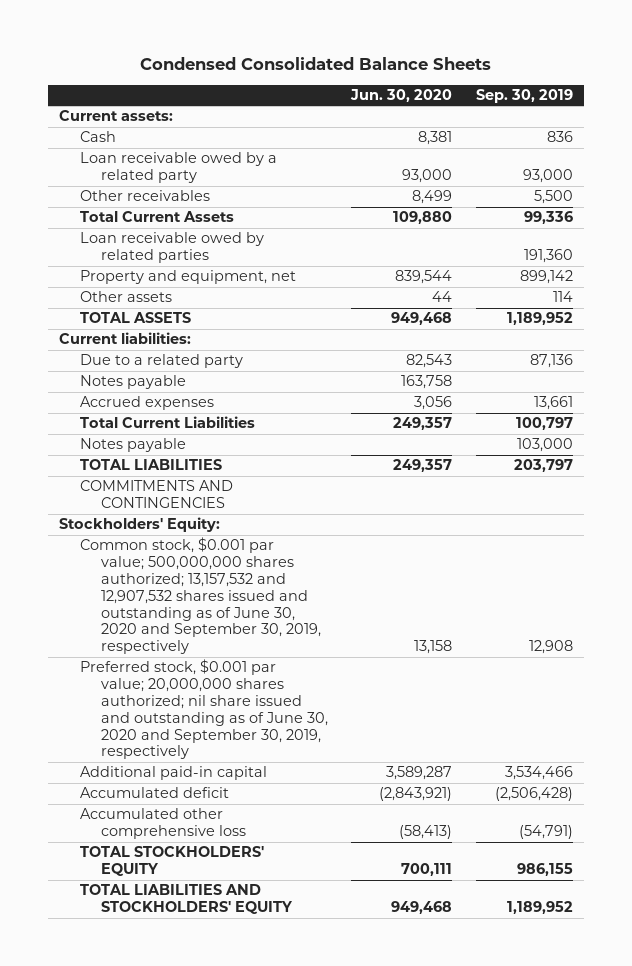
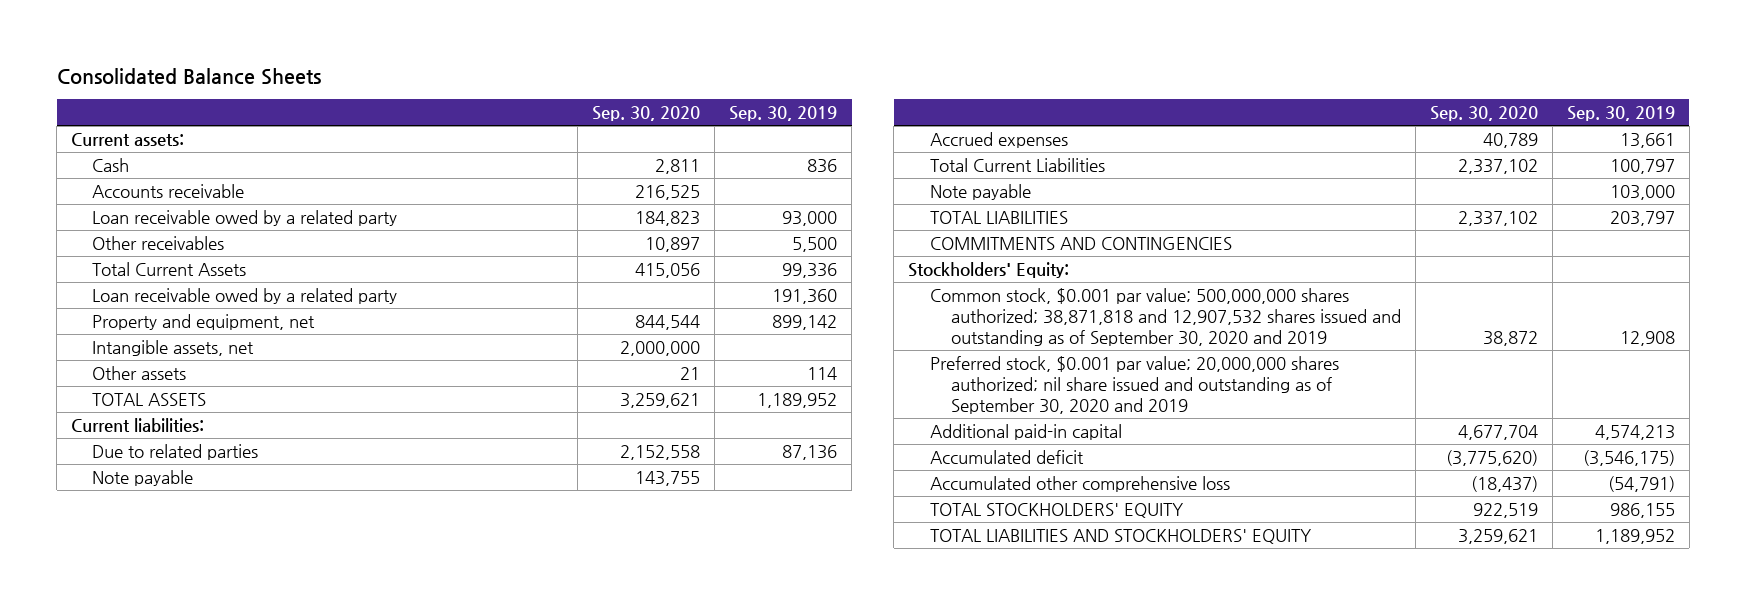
[139,57,491,71] Condensed Consolidated Balance Sheets -> [56,67,321,85] Consolidated Balance Sheets
[350,88,453,102] Jun. 30, 2020 -> none
none -> [592,106,701,122] Sep. 30, 2020
none -> [92,183,245,198] Accounts receivable
[80,232,265,264] Loan receivable owed by related parties -> [92,287,398,304] Loan receivable owed by a related party
none -> [92,339,255,356] Intangible assets, net
[80,354,244,369] Due to a related party -> [92,443,259,460] Due to related parties
[80,375,187,390] Notes payable -> [92,469,194,486] Note payable
[80,438,187,453] Notes payable -> [929,183,1031,200] Note payable
[80,537,321,655] Common stock, $0.001 par value; 500,000,000 shares authorized; 13,157,532 and 12,907,532 shares issued and outstanding as of June 30, 2020 and September 30, 2019, respectively -> [929,287,1401,346] Common stock, $0.001 par value; 500,000,000 shares authorized; 38,871,818 and 12,907,532 shares issued and outstanding as of September 30, 2020 and 2019
[80,659,328,760] Preferred stock, $0.001 par value; 20,000,000 shares authorized; nil share issued and outstanding as of June 30, 2020 and September 30, 2019, respectively -> [929,355,1339,414] Preferred stock, $0.001 par value; 20,000,000 shares authorized; nil share issued and outstanding as of September 30, 2020 and 2019
[504,766,573,781] 3,534,466 -> [1594,424,1675,440] 4,574,213
[494,787,573,802] (2,506,428) -> [1582,449,1675,466] (3,546,175)

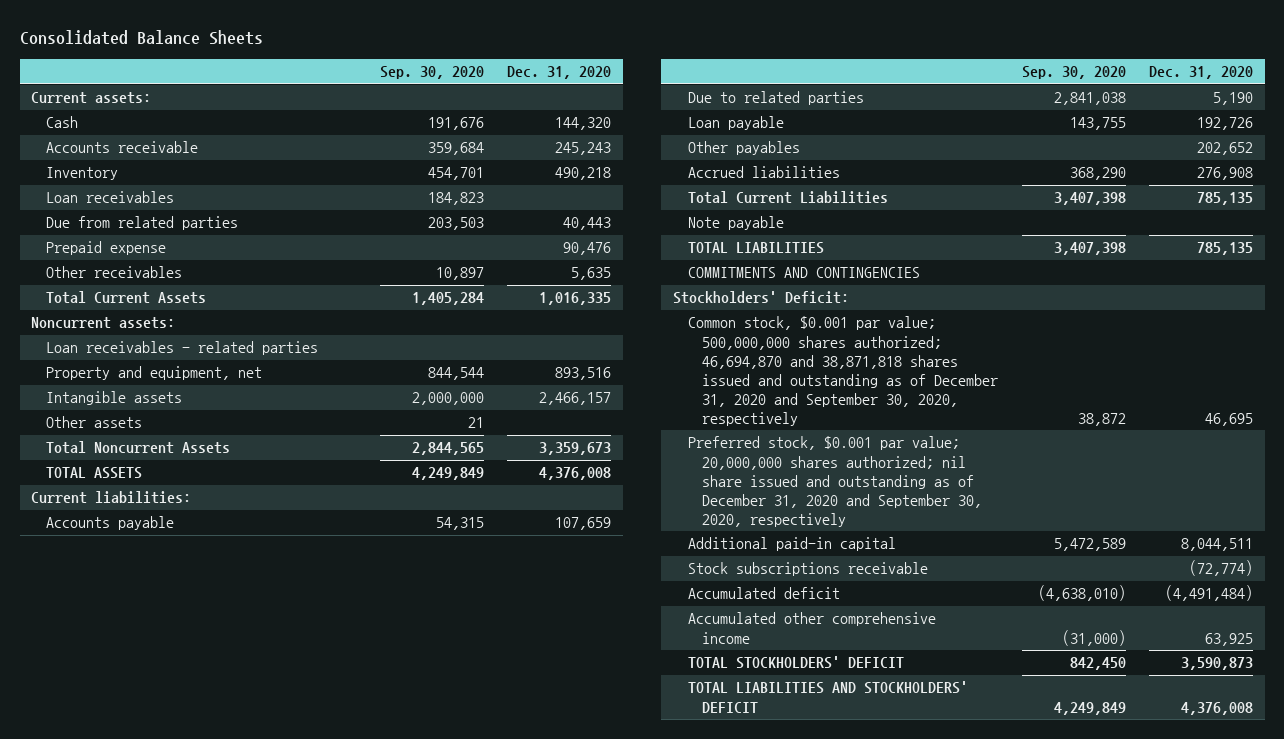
[729,106,838,122] Sep. 30, 2019 -> none
none -> [507,66,612,80] Dec. 31, 2020
[655,158,701,174] 2,811 -> [427,117,484,131] 191,676
[635,184,701,200] 216,525 -> [427,142,484,156] 359,684
none -> [45,167,118,181] Inventory
[92,209,398,226] Loan receivable owed by a related party -> [45,191,174,204] Loan receivables
none -> [45,216,238,231] Due from related parties
none -> [45,241,166,256] Prepaid expense
[635,262,701,278] 415,056 -> [411,292,484,306] 1,405,284
none -> [31,317,176,330] Noncurrent assets:
[92,287,398,304] Loan receivable owed by a related party -> [45,341,318,356] Loan receivables - related parties
[92,339,255,356] Intangible assets, net -> [45,391,182,406] Intangible assets
none -> [45,441,230,455] Total Noncurrent Assets
[620,392,701,408] 3,259,621 -> [411,467,484,481] 4,249,849
none -> [45,516,174,531] Accounts payable
[620,444,701,460] 2,152,558 -> [1053,92,1126,106] 2,841,038
[92,469,194,486] Note payable -> [687,116,784,131] Loan payable
none -> [687,141,800,156] Other payables
[929,131,1068,148] Accrued expenses -> [687,166,840,179] Accrued liabilities
[1482,132,1538,148] 40,789 -> [1069,167,1126,181] 368,290
[1457,158,1538,174] 2,337,102 -> [1053,192,1126,206] 3,407,398
[1457,210,1538,226] 2,337,102 -> [1053,242,1126,256] 3,407,398
[908,261,1070,278] Stockholders' Equity: -> [673,291,850,305] Stockholders' Deficit:
[929,287,1401,346] Common stock, $0.001 par value; 500,000,000 shares authorized; 38,871,818 and 12,907,532 shares issued and outstanding as of September 30, 2020 and 2019 -> [687,316,999,426] Common stock, $0.001 par value; 500,000,000 shares authorized; 46,694,870 and 38,871,818 shares issued and outstanding as of December 31, 2020 and September 30, 2020, respectively
[929,355,1339,414] Preferred stock, $0.001 par value; 20,000,000 shares authorized; nil share issued and outstanding as of September 30, 2020 and 2019 -> [687,436,983,527] Preferred stock, $0.001 par value; 20,000,000 shares authorized; nil share issued and outstanding as of December 31, 2020 and September 30, 2020, respectively
[1457,424,1538,440] 4,677,704 -> [1053,538,1126,552] 5,472,589
none -> [687,562,928,577] Stock subscriptions receivable
[1445,449,1538,466] (3,775,620) -> [1037,585,1126,602] (4,638,010)
[929,475,1230,492] Accumulated other comprehensive loss -> [687,612,936,644] Accumulated other comprehensive income
[1470,475,1538,492] (18,437) -> [1061,629,1126,646] (31,000)
[929,502,1183,518] TOTAL STOCKHOLDERS' EQUITY -> [687,656,904,670] TOTAL STOCKHOLDERS' DEFICIT
[1472,502,1538,518] 922,519 -> [1069,657,1126,671] 842,450
[929,528,1311,544] TOTAL LIABILITIES AND STOCKHOLDERS' EQUITY -> [687,681,968,713] TOTAL LIABILITIES AND STOCKHOLDERS' DEFICIT
[1457,528,1538,544] 3,259,621 -> [1053,701,1126,715] 4,249,849

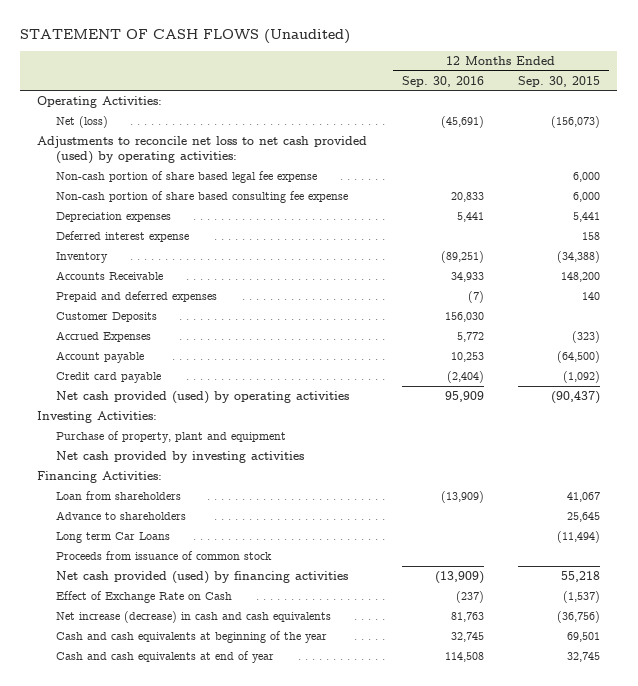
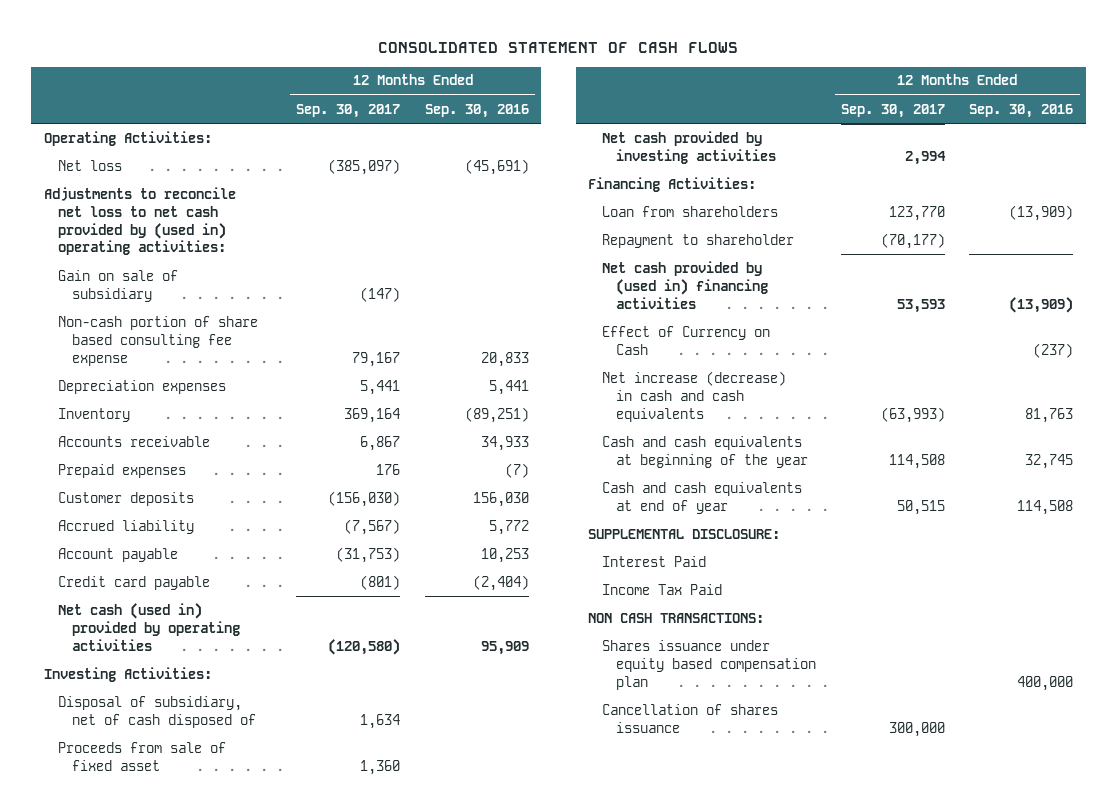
[20,28,351,44] STATEMENT OF CASH FLOWS (Unaudited) -> [378,41,739,53] CONSOLIDATED STATEMENT OF CASH FLOWS
[518,75,601,87] Sep. 30, 2015 -> none
none -> [296,103,401,118] Sep. 30, 2017
[55,171,317,184] Non-cash portion of share based legal fee expense -> none
[55,116,108,129] Net (loss) -> [57,159,122,171] Net loss
[37,136,368,165] Adjustments to reconcile net loss to net cash provided (used) by operating activities: -> [43,186,236,256] Adjustments to reconcile net loss to net cash provided by (used in) operating activities:
none -> [57,269,178,302] Gain on sale of subsidiary
[55,231,189,243] Deferred interest expense -> none
[55,271,163,281] Accounts Receivable -> [57,435,210,447] Accounts receivable
[55,291,217,303] Prepaid and deferred expenses -> [57,463,186,478] Prepaid expenses
[55,312,157,323] Customer Deposits -> [57,491,194,506] Customer deposits
[55,331,151,343] Accrued Expenses -> [57,519,194,534] Accrued liability
[55,391,349,405] Net cash provided (used) by operating activities -> [57,602,240,651] Net cash (used in) provided by operating activities
[55,431,286,444] Purchase of property, plant and equipment -> none
none -> [57,695,256,728] Disposal of subsidiary, net of cash disposed of
none -> [57,741,226,771] Proceeds from sale of fixed asset
[55,511,186,521] Advance to shareholders -> none
[55,551,272,561] Proceeds from issuance of common stock -> none
[55,532,170,544] Long term Car Loans -> [602,233,795,248] Repayment to shareholder
[55,571,348,585] Net cash provided (used) by financing activities -> [602,260,769,309] Net cash provided by (used in) financing activities
[55,591,232,604] Effect of Exchange Rate on Cash -> [602,325,771,355] Effect of Currency on Cash
none -> [588,528,781,539] SUPPLEMENTAL DISCLOSURE:
none -> [602,555,707,567] Interest Paid
none -> [602,583,723,595] Income Tax Paid
none -> [588,612,765,623] NON CASH TRANSACTIONS:
none -> [602,639,817,690] Shares issuance under equity based compensation plan
none -> [602,703,779,733] Cancellation of shares issuance

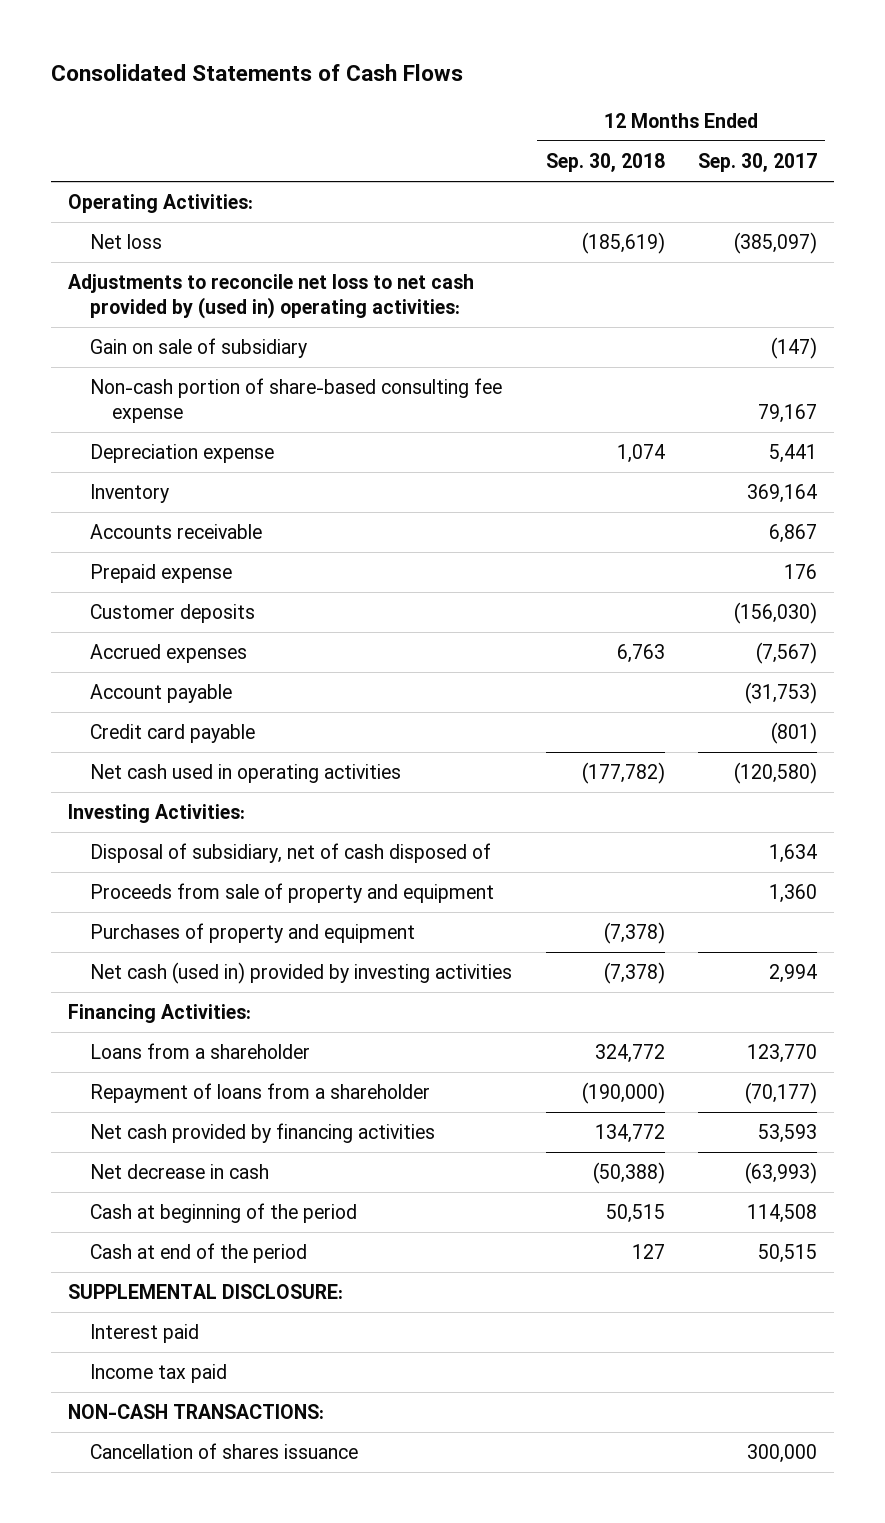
[378,41,739,53] CONSOLIDATED STATEMENT OF CASH FLOWS -> [51,64,464,82] Consolidated Statements of Cash Flows
[424,103,529,118] Sep. 30, 2016 -> none
none -> [545,152,665,172] Sep. 30, 2018
[57,315,258,366] Non-cash portion of share based consulting fee expense -> [90,377,503,424] Non-cash portion of share-based consulting fee expense
[57,379,226,394] Depreciation expenses -> [90,443,275,463] Depreciation expense
[57,463,186,478] Prepaid expenses -> [90,563,233,583] Prepaid expense
[57,519,194,534] Accrued liability -> [90,643,248,663] Accrued expenses
[57,602,240,651] Net cash (used in) provided by operating activities -> [90,763,402,783] Net cash used in operating activities
[57,741,226,771] Proceeds from sale of fixed asset -> [90,882,495,903] Proceeds from sale of property and equipment
none -> [90,922,416,943] Purchases of property and equipment
[602,130,777,164] Net cash provided by investing activities -> [90,961,513,984] Net cash (used in) provided by investing activities
[602,325,771,355] Effect of Currency on Cash -> none
[602,205,779,217] Loan from shareholders -> [90,1042,311,1059] Loans from a shareholder
[602,233,795,248] Repayment to shareholder -> [90,1082,431,1103] Repayment of loans from a shareholder
[602,260,769,309] Net cash provided by (used in) financing activities -> [90,1122,436,1143] Net cash provided by financing activities
[602,370,787,422] Net increase (decrease) in cash and cash equivalents -> [90,1163,270,1179] Net decrease in cash
[602,435,809,468] Cash and cash equivalents at beginning of the year -> [90,1202,358,1223] Cash at beginning of the period
[602,481,803,514] Cash and cash equivalents at end of year -> [90,1242,308,1263] Cash at end of the period
[602,639,817,690] Shares issuance under equity based compensation plan -> none
[602,555,707,567] Interest Paid -> [90,1323,200,1343] Interest paid
[602,583,723,595] Income Tax Paid -> [90,1363,228,1383] Income tax paid
[588,612,765,623] NON CASH TRANSACTIONS: -> [68,1403,325,1419] NON-CASH TRANSACTIONS:

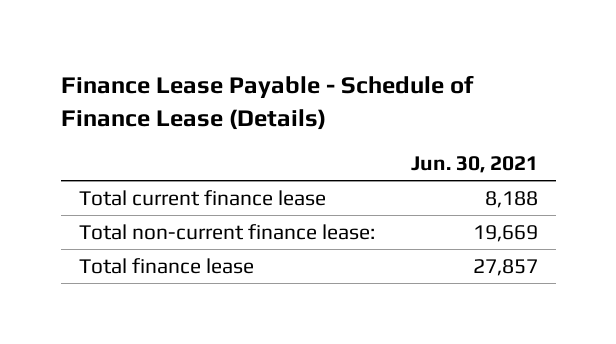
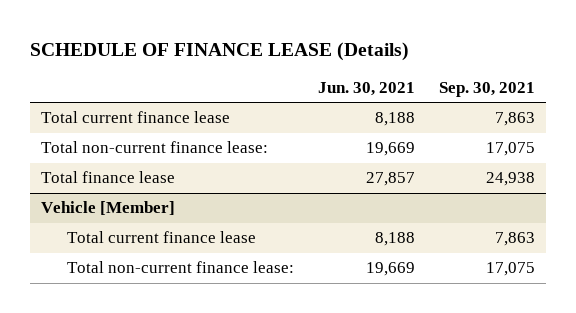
[60,75,474,130] Finance Lease Payable - Schedule of Finance Lease (Details) -> [29,41,409,61] SCHEDULE OF FINANCE LEASE (Details)
none -> [438,82,535,98] Sep. 30, 2021
none -> [41,201,176,216] Vehicle [Member]
none -> [67,231,257,244] Total current finance lease
none -> [67,261,295,274] Total non-current finance lease:

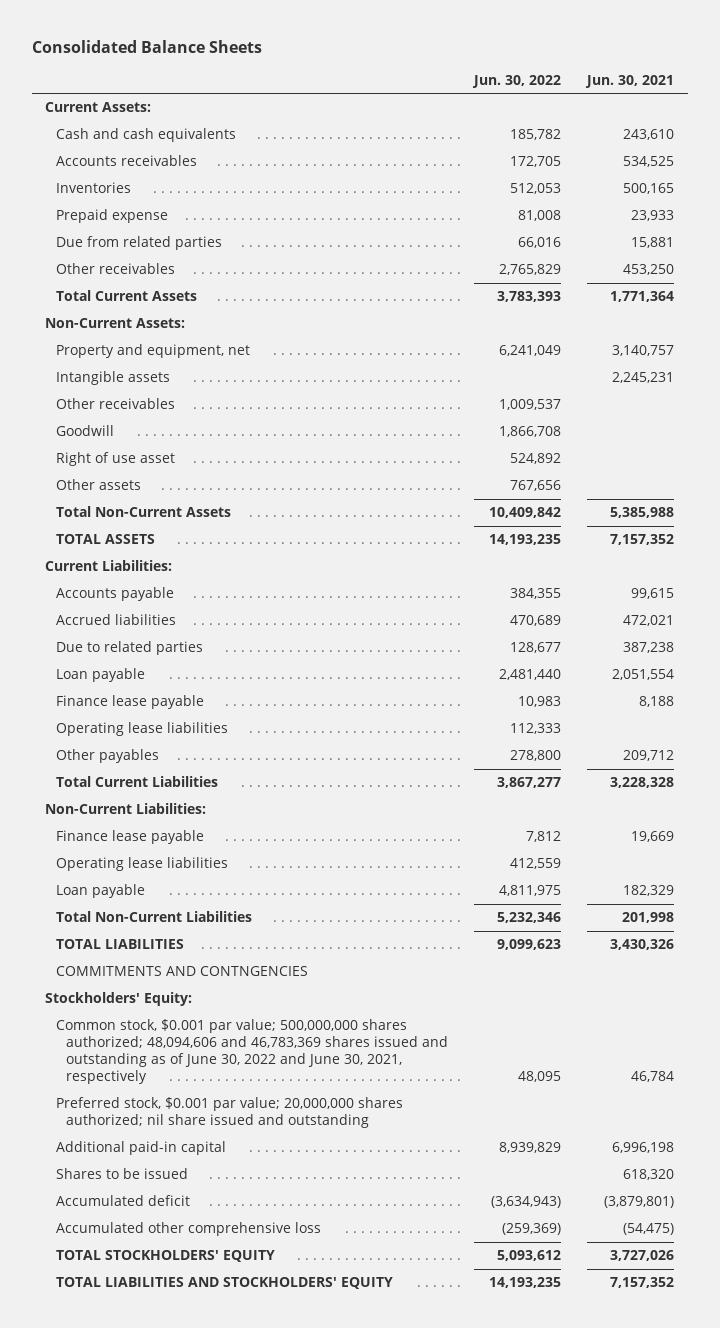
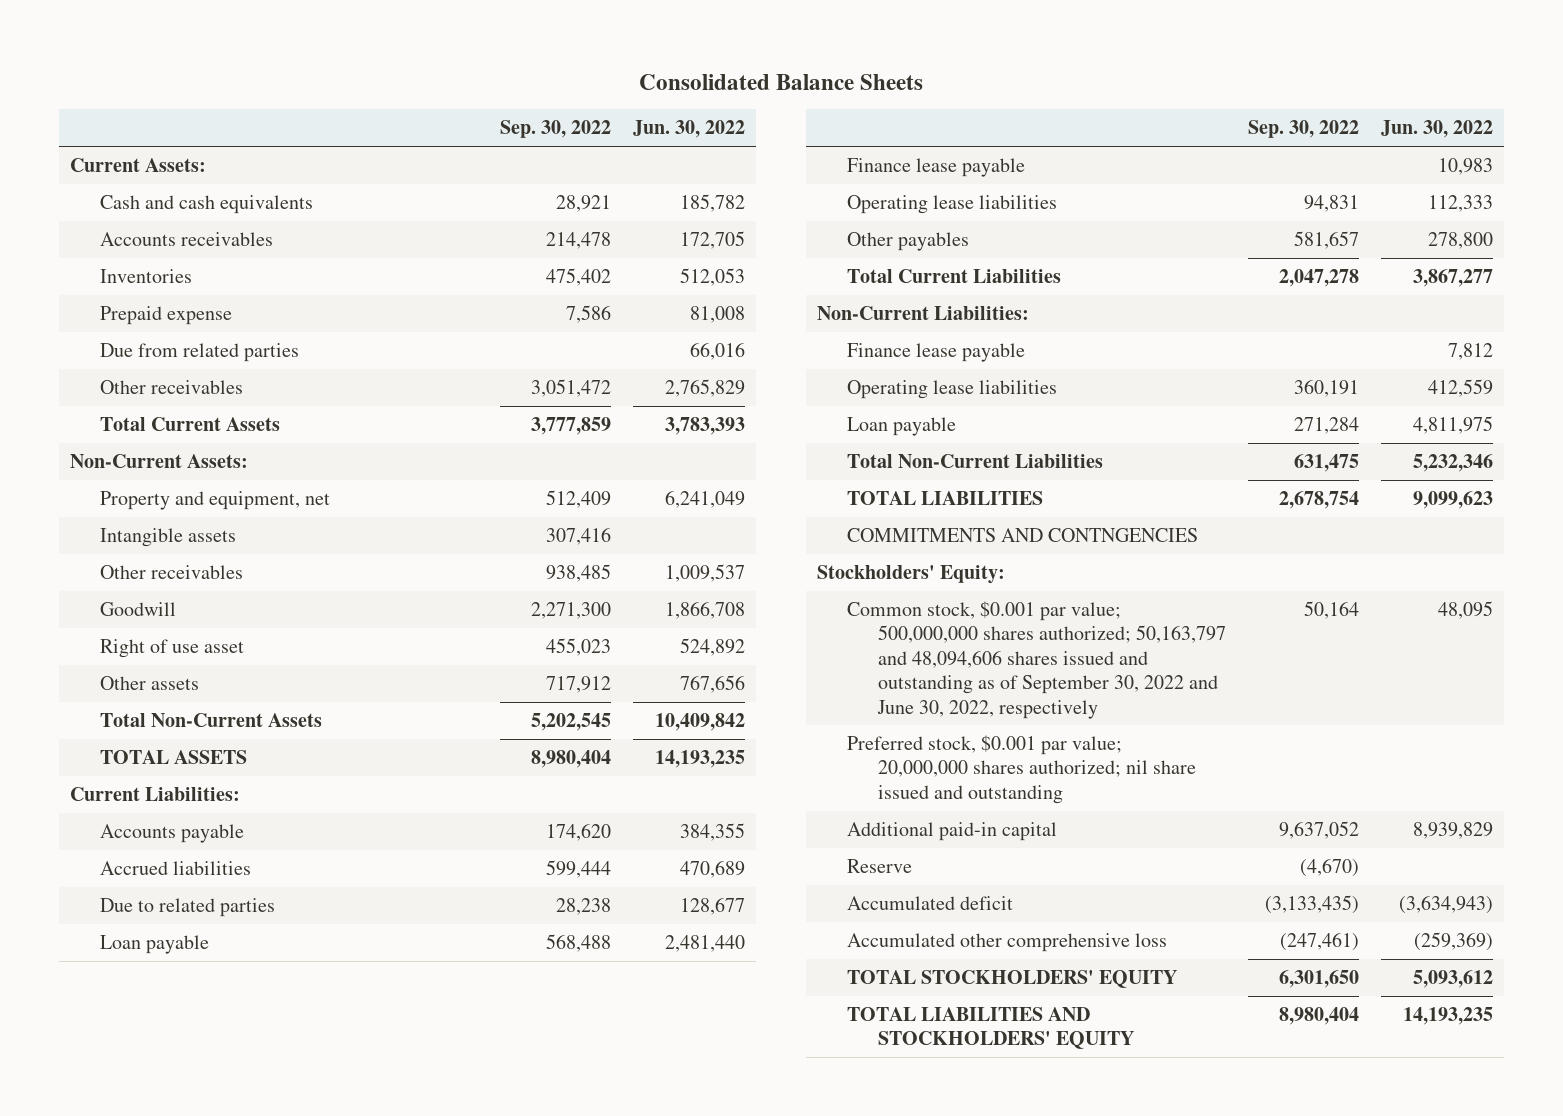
[585,74,675,88] Jun. 30, 2021 -> none
none -> [500,120,612,139] Sep. 30, 2022
[55,1019,448,1084] Common stock, $0.001 par value; 500,000,000 shares authorized; 48,094,606 and 46,783,369 shares issued and outstanding as of June 30, 2022 and June 30, 2021, respectively -> [847,600,1226,719] Common stock, $0.001 par value; 500,000,000 shares authorized; 50,163,797 and 48,094,606 shares issued and outstanding as of September 30, 2022 and June 30, 2022, respectively
[55,1168,188,1180] Shares to be issued -> none
none -> [847,858,913,873] Reserve

